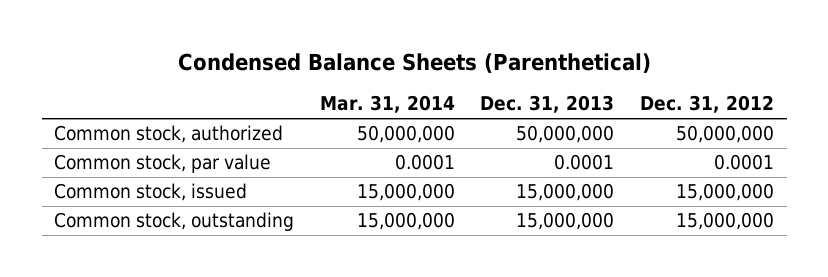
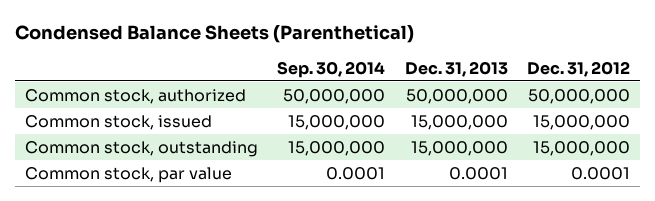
[319,95,455,114] Mar. 31, 2014 -> none
none -> [277,60,386,78] Sep. 30, 2014
[54,154,272,174] Common stock, par value -> [24,166,232,183] Common stock, par value

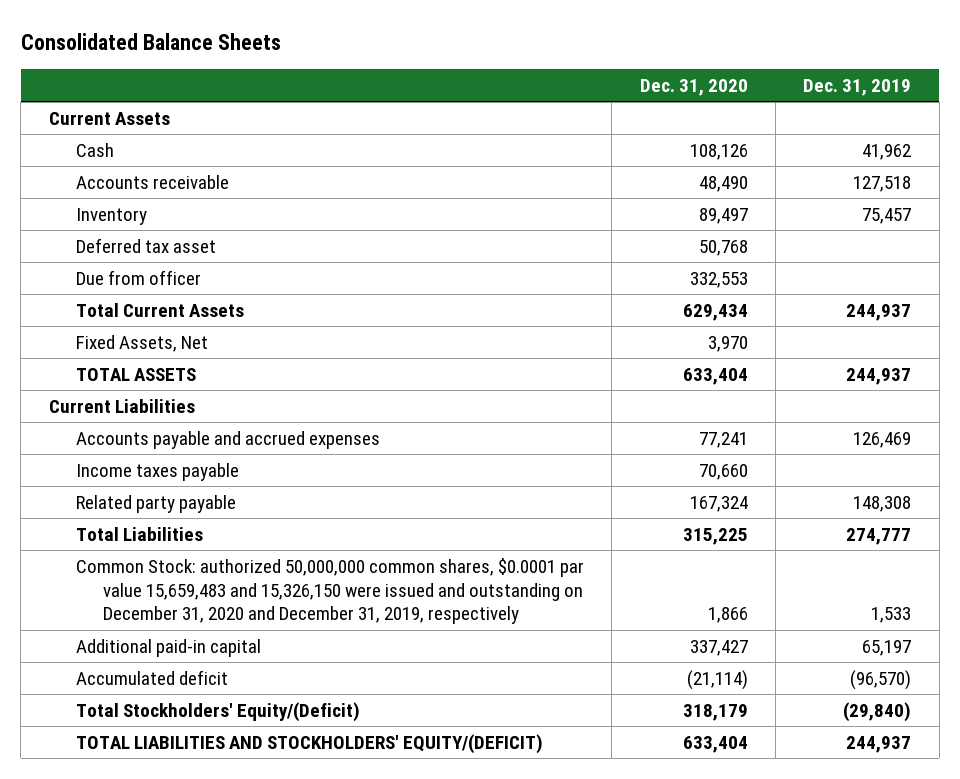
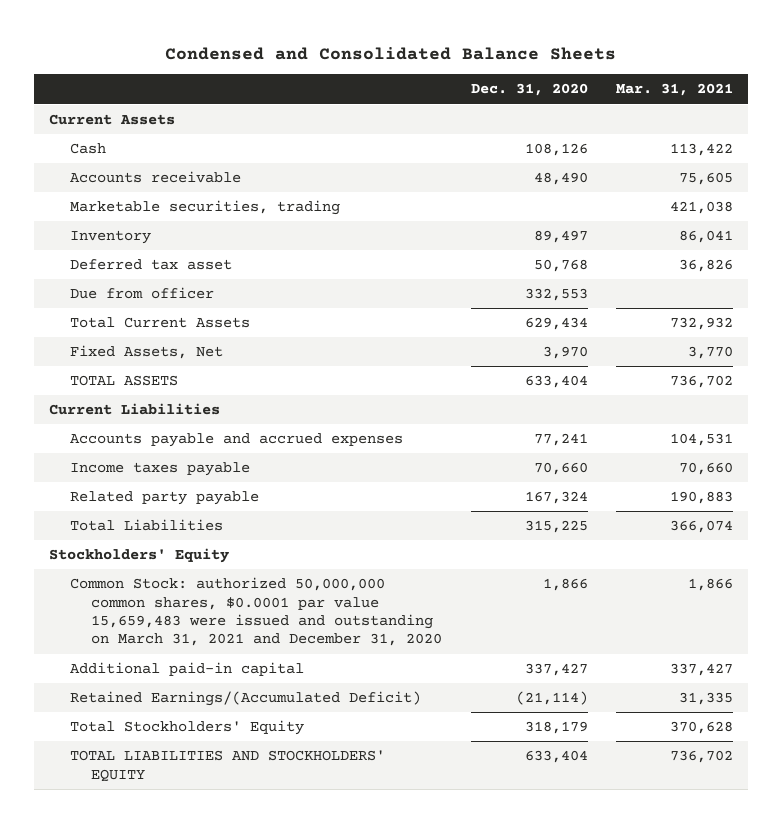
[20,32,281,50] Consolidated Balance Sheets -> [165,46,617,60] Condensed and Consolidated Balance Sheets
[803,78,912,96] Dec. 31, 2019 -> none
none -> [616,83,734,97] Mar. 31, 2021
none -> [69,200,340,216] Marketable securities, trading
none -> [48,548,229,564] Stockholders' Equity
[75,557,584,625] Common Stock: authorized 50,000,000 common shares, $0.0001 par value 15,659,483 and 15,326,150 were issued and outstanding on December 31, 2020 and December 31, 2019, respectively -> [69,577,442,647] Common Stock: authorized 50,000,000 common shares, $0.0001 par value 15,659,483 were issued and outstanding on March 31, 2021 and December 31, 2020
[75,669,228,685] Accumulated deficit -> [69,691,421,707] Retained Earnings/(Accumulated Deficit)
[75,701,360,722] Total Stockholders' Equity/(Deficit) -> [69,720,304,736] Total Stockholders' Equity
[75,733,543,754] TOTAL LIABILITIES AND STOCKHOLDERS' EQUITY/(DEFICIT) -> [69,750,385,782] TOTAL LIABILITIES AND STOCKHOLDERS' EQUITY

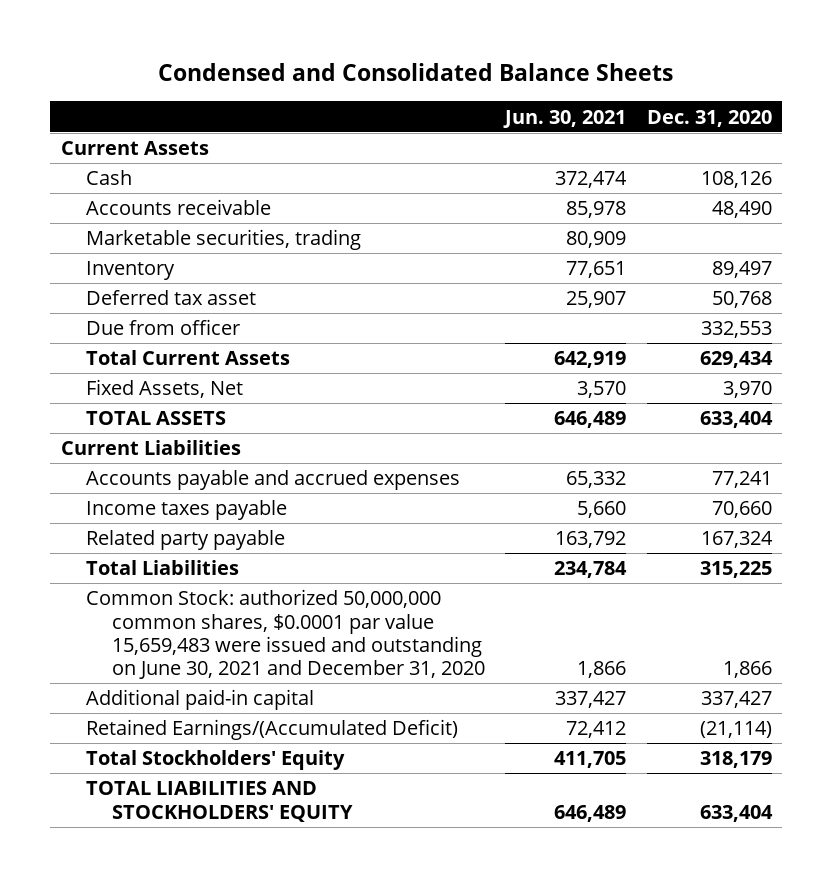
[616,83,734,97] Mar. 31, 2021 -> none
none -> [503,109,627,128] Jun. 30, 2021
[48,548,229,564] Stockholders' Equity -> none
[69,577,442,647] Common Stock: authorized 50,000,000 common shares, $0.0001 par value 15,659,483 were issued and outstanding on March 31, 2021 and December 31, 2020 -> [86,589,485,680] Common Stock: authorized 50,000,000 common shares, $0.0001 par value 15,659,483 were issued and outstanding on June 30, 2021 and December 31, 2020

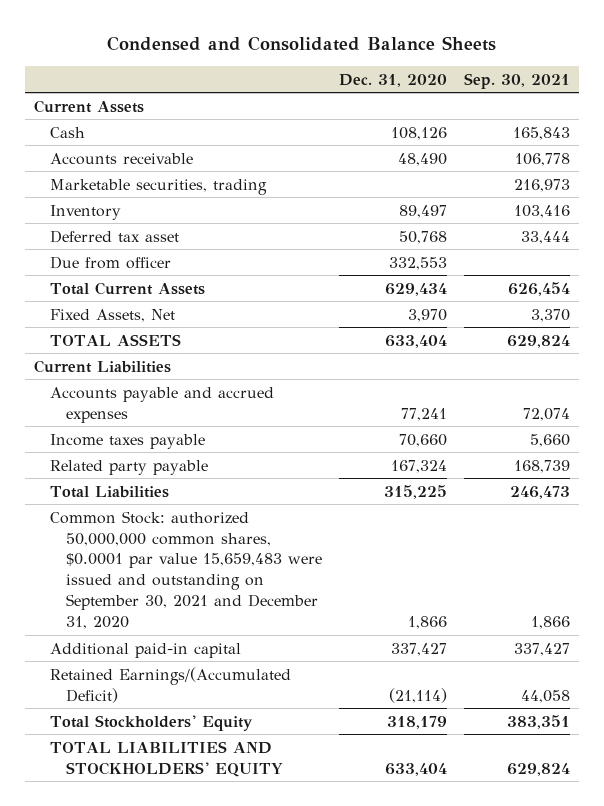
[503,109,627,128] Jun. 30, 2021 -> none
none -> [464,72,571,89] Sep. 30, 2021
[86,589,485,680] Common Stock: authorized 50,000,000 common shares, $0.0001 par value 15,659,483 were issued and outstanding on June 30, 2021 and December 31, 2020 -> [49,510,323,630] Common Stock: authorized 50,000,000 common shares, $0.0001 par value 15,659,483 were issued and outstanding on September 30, 2021 and December 31, 2020

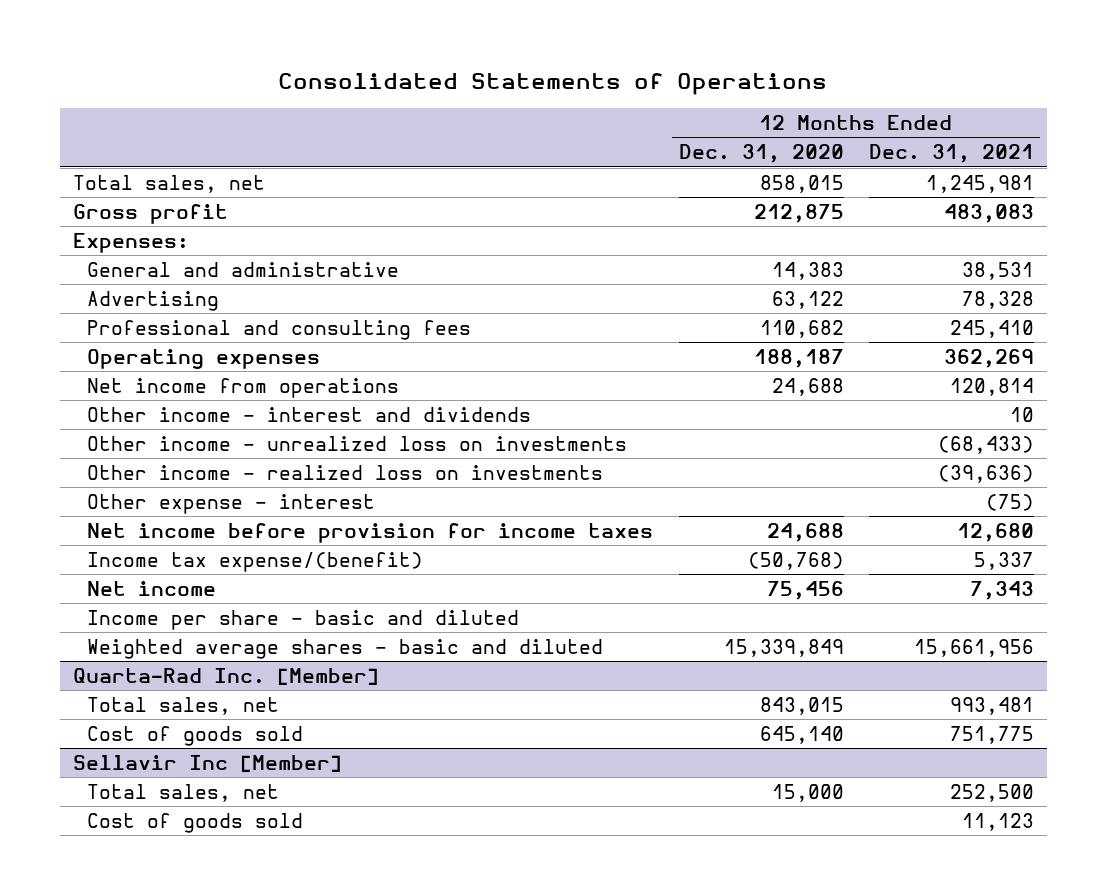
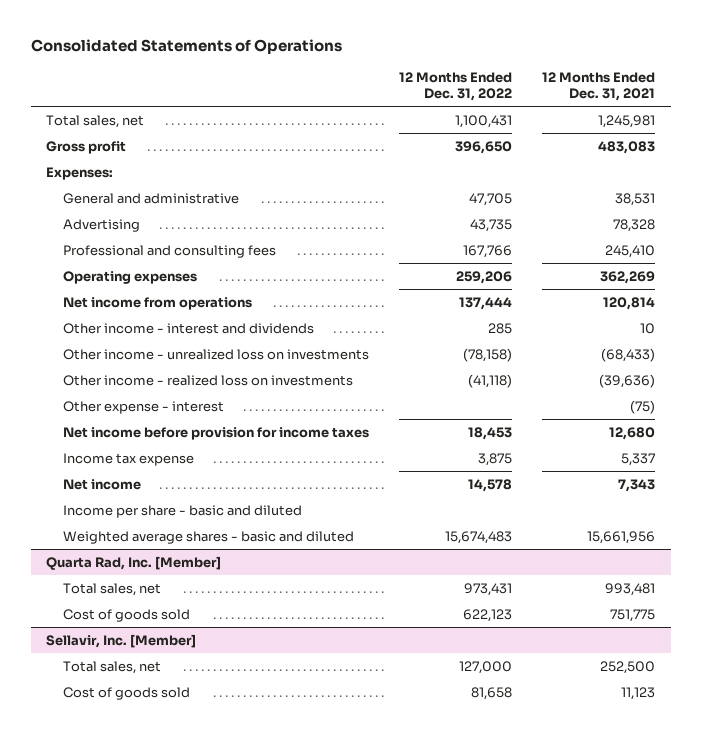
[678,144,844,164] Dec. 31, 2020 -> none
none -> [398,72,512,102] 12 Months Ended Dec. 31, 2022
[87,551,424,572] Income tax expense/(benefit) -> [62,452,194,466] Income tax expense
[72,667,379,685] Quarta-Rad Inc. [Member] -> [45,555,221,570] Quarta Rad, Inc. [Member]
[72,754,342,772] Sellavir Inc [Member] -> [45,633,196,648] Sellavir, Inc. [Member]

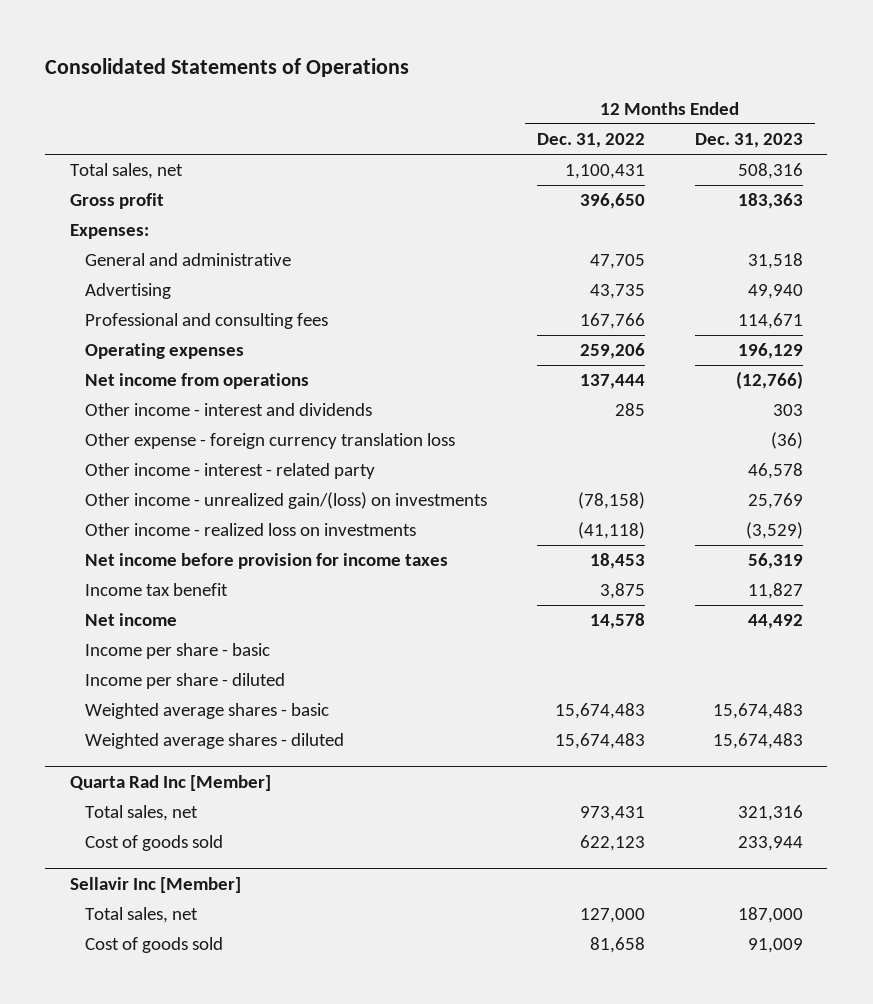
[542,72,656,102] 12 Months Ended Dec. 31, 2021 -> none
none -> [694,133,803,149] Dec. 31, 2023
none -> [85,433,456,450] Other expense - foreign currency translation loss
none -> [85,463,376,480] Other income - interest - related party
[62,348,369,360] Other income - unrealized loss on investments -> [85,492,488,510] Other income - unrealized gain/(loss) on investments
[62,400,224,414] Other expense - interest -> none
[62,452,194,466] Income tax expense -> [85,583,229,597] Income tax benefit
[62,504,302,518] Income per share - basic and diluted -> [85,643,271,660] Income per share - basic
none -> [85,673,286,690] Income per share - diluted
[62,530,354,544] Weighted average shares - basic and diluted -> [85,703,330,720] Weighted average shares - basic
none -> [85,733,345,750] Weighted average shares - diluted
[45,555,221,570] Quarta Rad, Inc. [Member] -> [70,774,272,791] Quarta Rad Inc [Member]
[45,633,196,648] Sellavir, Inc. [Member] -> [70,876,242,893] Sellavir Inc [Member]

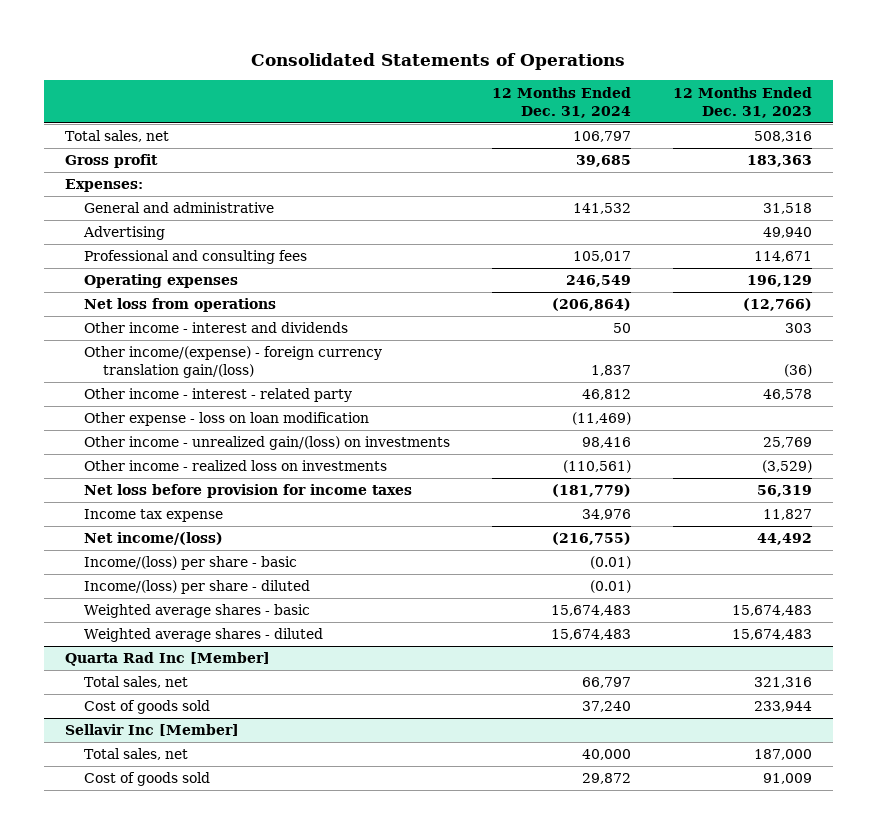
[537,133,646,149] Dec. 31, 2022 -> none
none -> [491,86,631,118] 12 Months Ended Dec. 31, 2024
[85,373,310,390] Net income from operations -> [84,298,277,313] Net loss from operations
[85,433,456,450] Other expense - foreign currency translation loss -> [84,346,383,379] Other income/(expense) - foreign currency translation gain/(loss)
none -> [84,412,370,427] Other expense - loss on loan modification
[85,553,449,570] Net income before provision for income taxes -> [84,484,413,499] Net loss before provision for income taxes
[85,583,229,597] Income tax benefit -> [84,509,224,523] Income tax expense
[85,613,178,627] Net income -> [84,532,224,546] Net income/(loss)
[85,643,271,660] Income per share - basic -> [84,556,298,571] Income/(loss) per share - basic
[85,673,286,690] Income per share - diluted -> [84,580,311,595] Income/(loss) per share - diluted

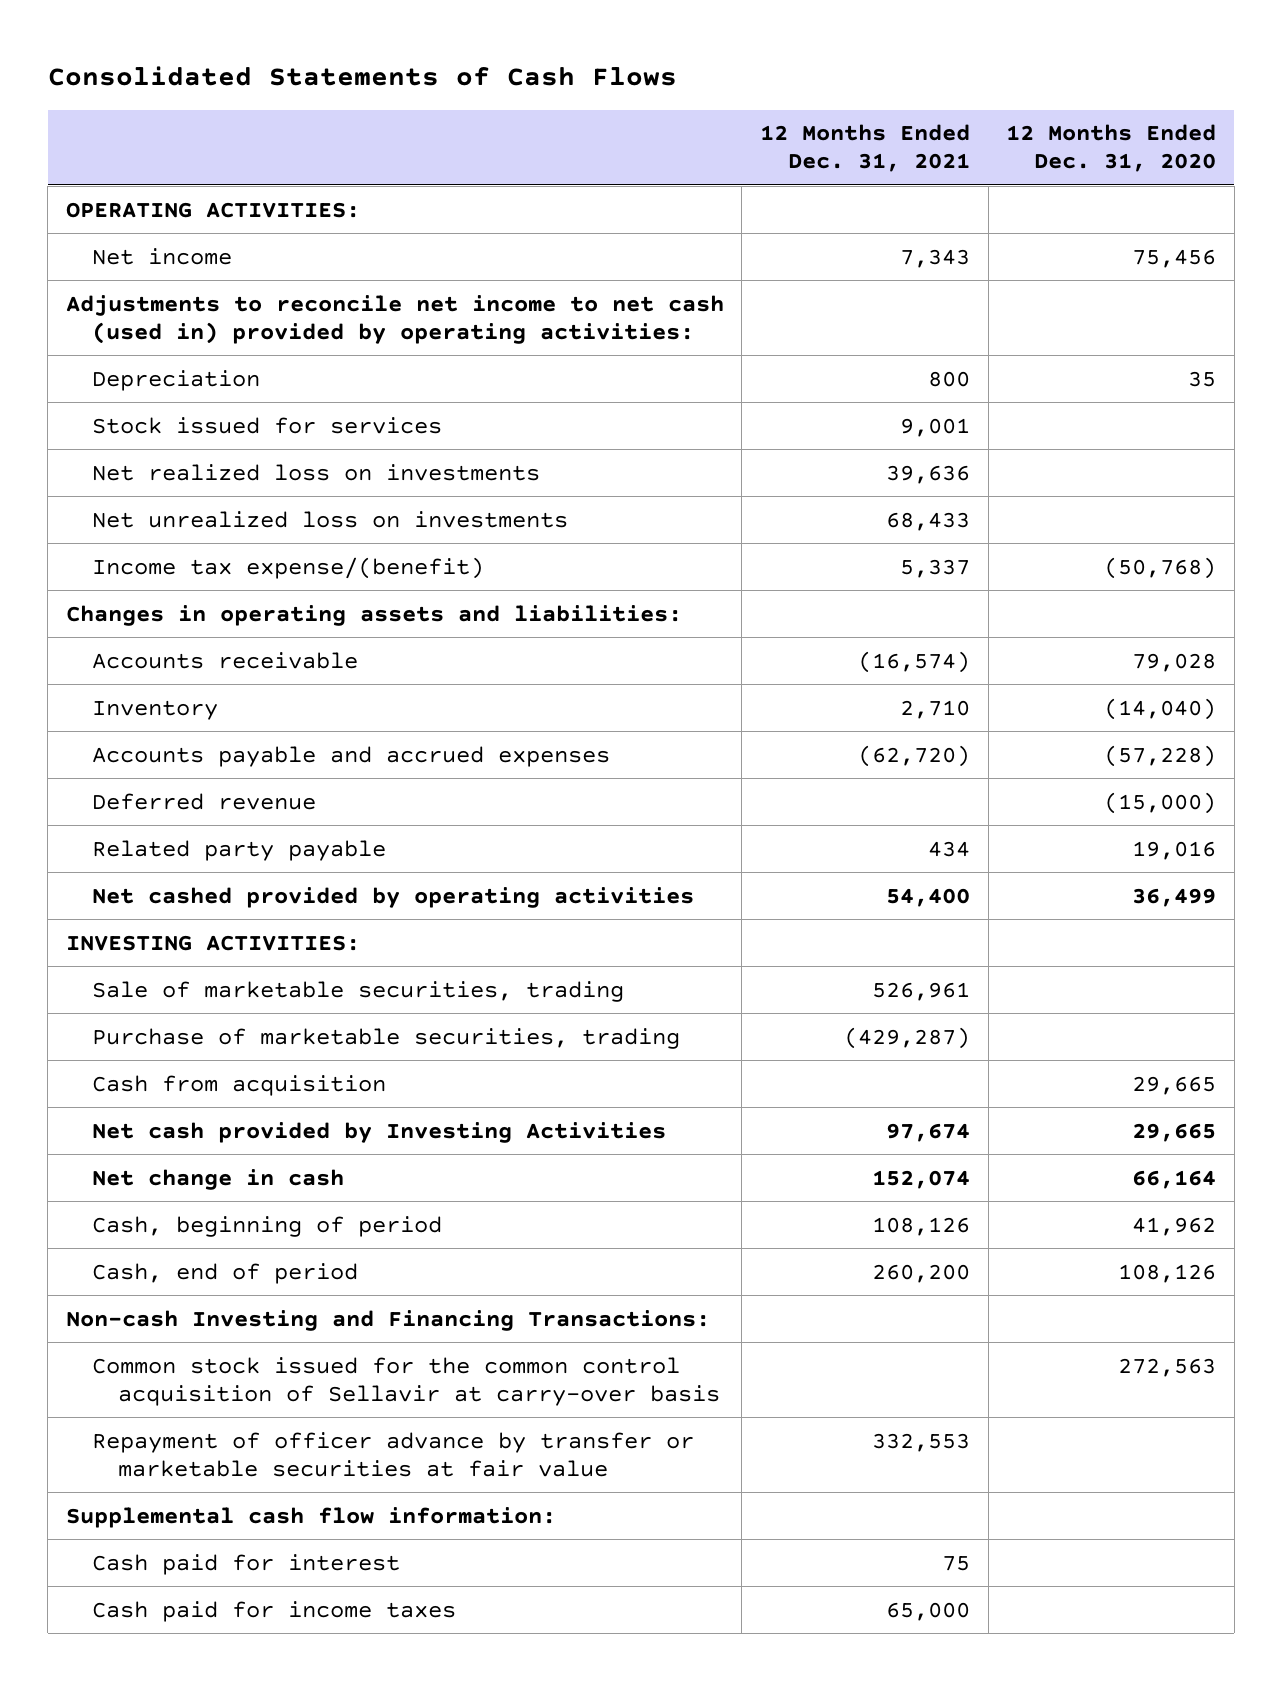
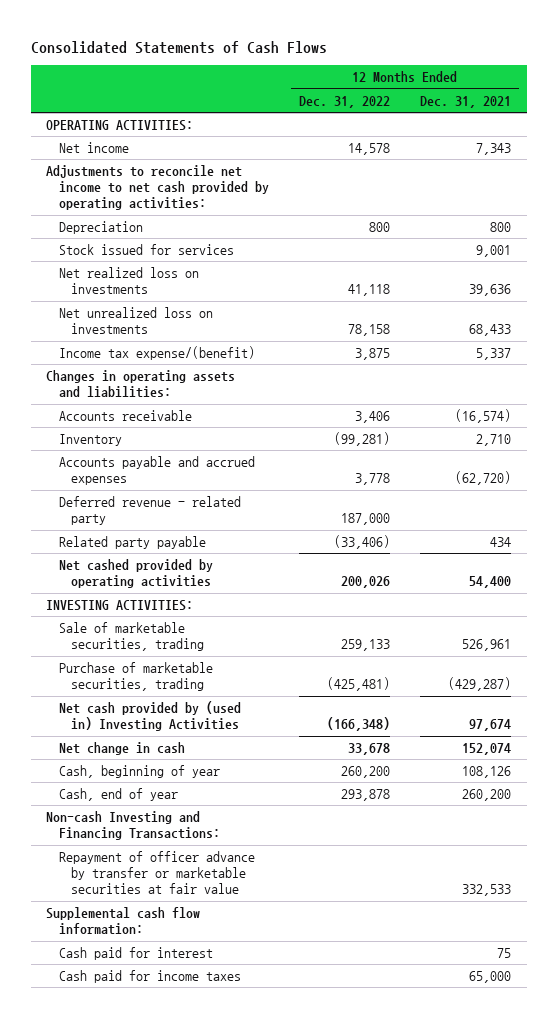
[1006,124,1217,173] 12 Months Ended Dec. 31, 2020 -> none
none -> [298,95,390,108] Dec. 31, 2022
[65,294,724,344] Adjustments to reconcile net income to net cash (used in) provided by operating activities: -> [46,164,269,211] Adjustments to reconcile net income to net cash provided by operating activities:
[91,792,316,810] Deferred revenue -> [58,495,241,526] Deferred revenue - related party
[91,1074,386,1096] Cash from acquisition -> none
[91,1121,666,1143] Net cash provided by Investing Activities -> [58,700,241,732] Net cash provided by (used in) Investing Activities
[91,1215,442,1237] Cash, beginning of period -> [58,764,220,778] Cash, beginning of year
[91,1262,358,1284] Cash, end of period -> [58,787,178,801] Cash, end of year
[91,1356,720,1406] Common stock issued for the common control acquisition of Sellavir at carry-over basis -> none
[871,1432,970,1452] 332,553 -> [462,884,512,897] 332,533

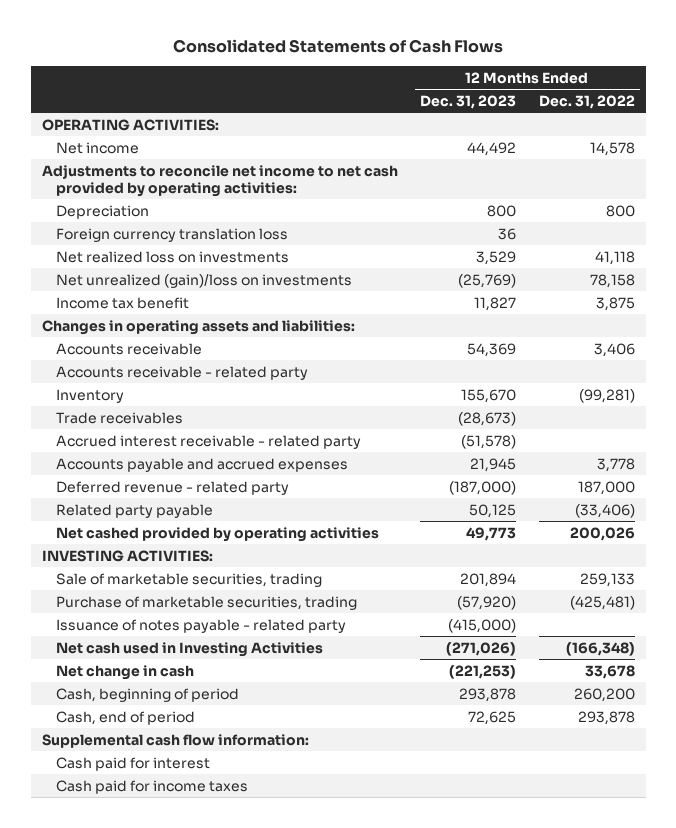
[420,95,512,108] Dec. 31, 2021 -> none
none -> [420,94,517,109] Dec. 31, 2023
[58,243,234,255] Stock issued for services -> none
none -> [55,227,288,242] Foreign currency translation loss
[58,306,213,335] Net unrealized loss on investments -> [55,273,352,288] Net unrealized (gain)/loss on investments
[58,345,255,360] Income tax expense/(benefit) -> [55,296,189,309] Income tax benefit
none -> [55,365,308,380] Accounts receivable - related party
none -> [55,411,183,424] Trade receivables
none -> [55,434,361,449] Accrued interest receivable - related party
none -> [55,618,346,633] Issuance of notes payable - related party
[58,700,241,732] Net cash provided by (used in) Investing Activities -> [55,641,323,657] Net cash used in Investing Activities
[46,810,220,841] Non-cash Investing and Financing Transactions: -> none
[58,850,255,895] Repayment of officer advance by transfer or marketable securities at fair value -> none
[58,764,220,778] Cash, beginning of year -> [55,687,239,702] Cash, beginning of period
[58,787,178,801] Cash, end of year -> [55,710,195,725] Cash, end of period

